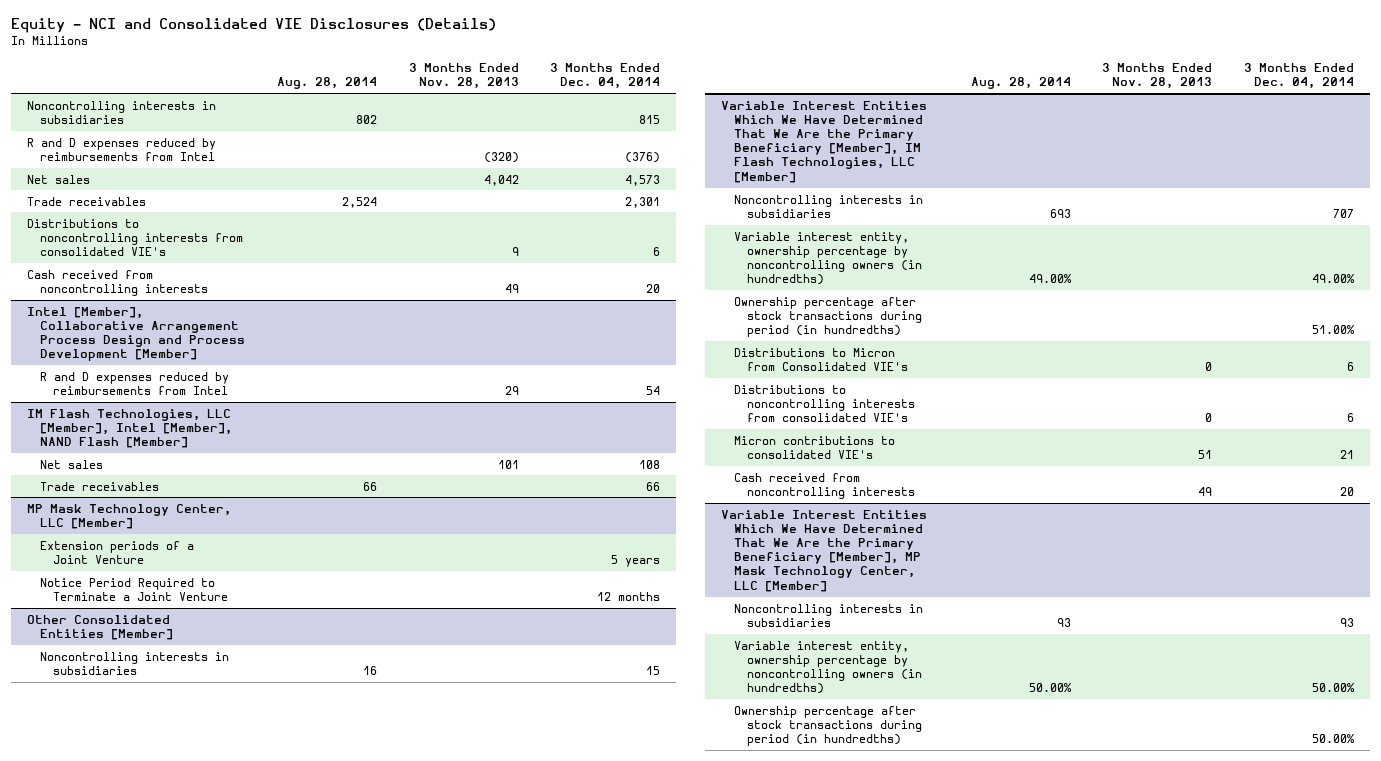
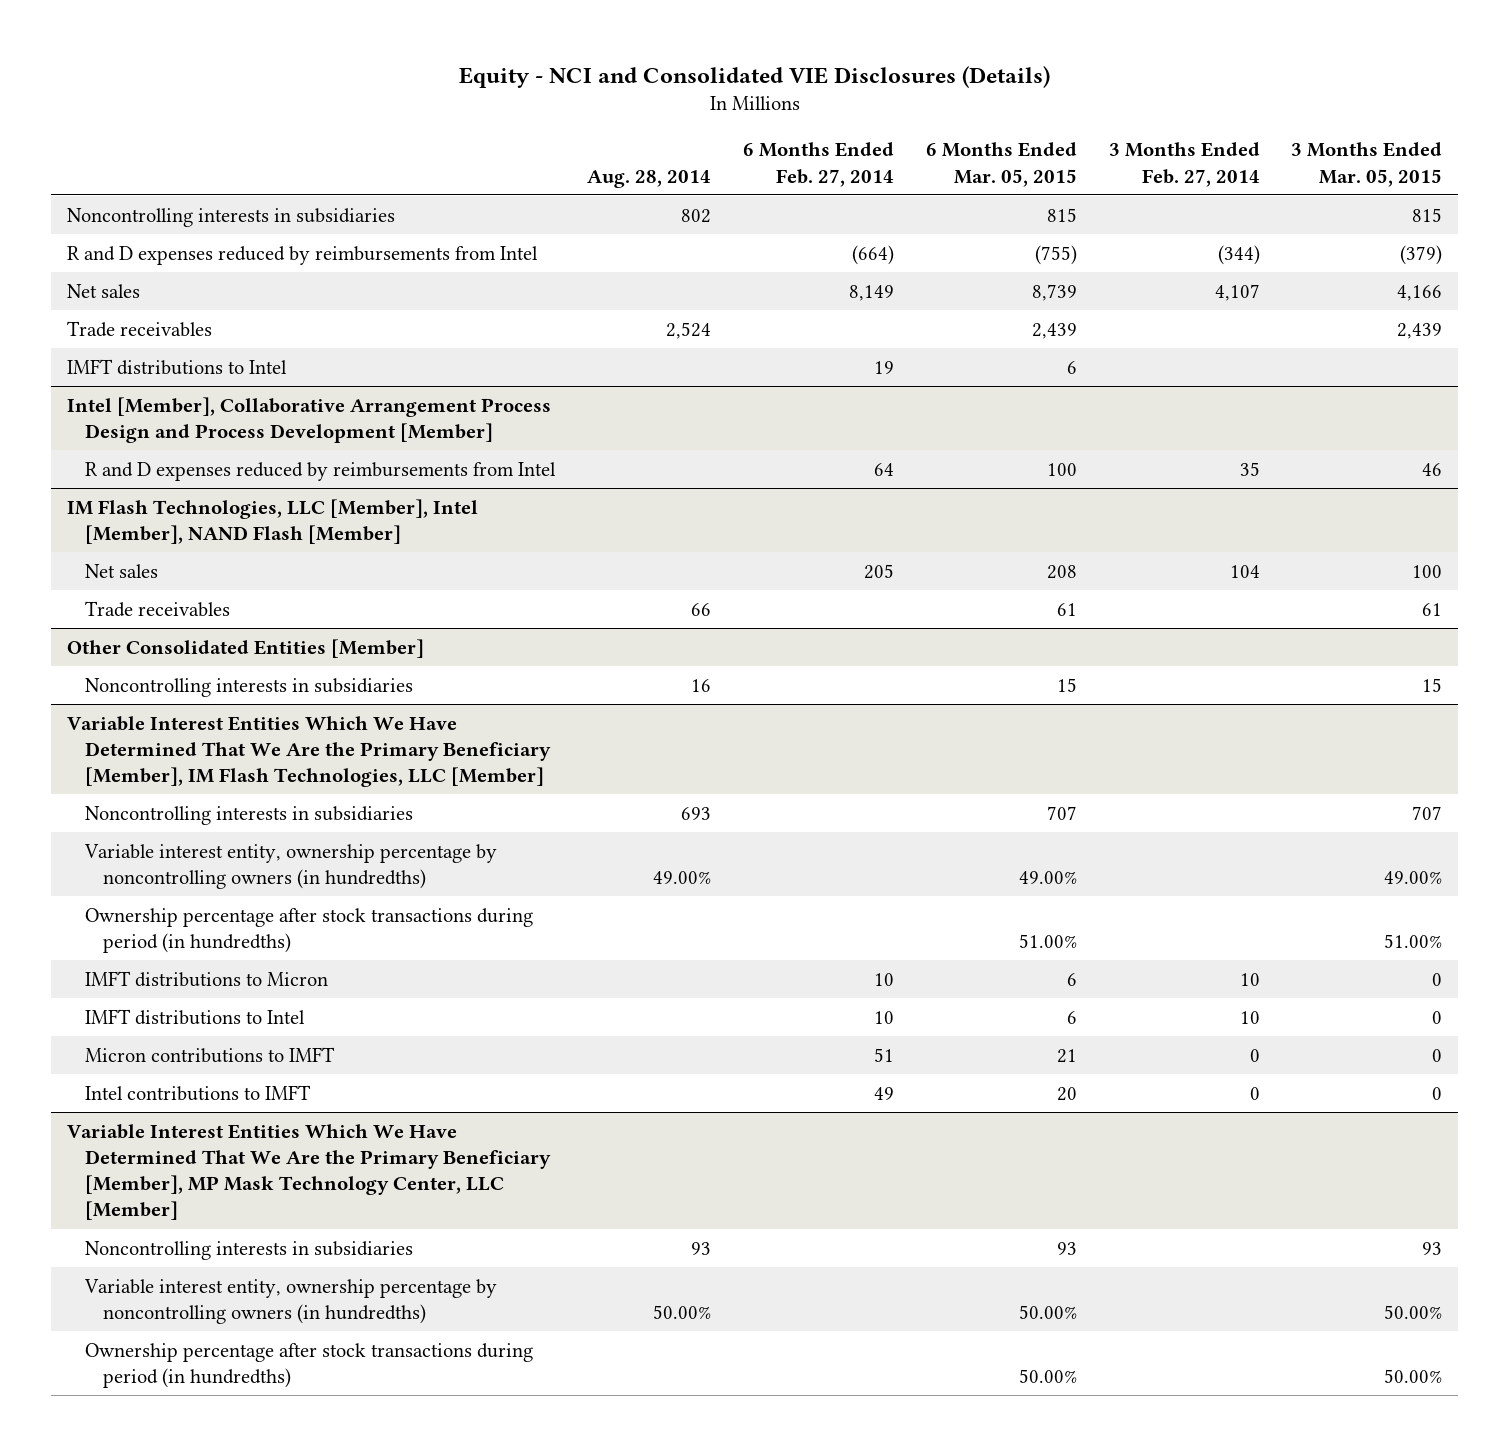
[408,63,519,90] 3 Months Ended Nov. 28, 2013 -> none
[550,63,661,90] 3 Months Ended Dec. 04, 2014 -> none
none -> [742,142,894,187] 6 Months Ended Feb. 27, 2014
none -> [925,142,1077,187] 6 Months Ended Mar. 05, 2015
none -> [1108,142,1260,187] 3 Months Ended Feb. 27, 2014
none -> [1291,142,1443,187] 3 Months Ended Mar. 05, 2015
[27,269,209,296] Cash received from noncontrolling interests -> none
[27,218,244,257] Distributions to noncontrolling interests from consolidated VIE's -> [67,358,288,375] IMFT distributions to Intel
[27,503,232,529] MP Mask Technology Center, LLC [Member] -> none
[40,540,195,564] Extension periods of a Joint Venture -> none
[40,577,228,601] Notice Period Required to Terminate a Joint Venture -> none
[733,347,908,371] Distributions to Micron from Consolidated VIE's -> [85,970,329,987] IMFT distributions to Micron
[733,384,915,423] Distributions to noncontrolling interests from consolidated VIE's -> [85,1008,306,1025] IMFT distributions to Intel
[733,435,895,459] Micron contributions to consolidated VIE's -> [85,1046,336,1063] Micron contributions to IMFT
[733,472,915,499] Cash received from noncontrolling interests -> [85,1084,312,1101] Intel contributions to IMFT

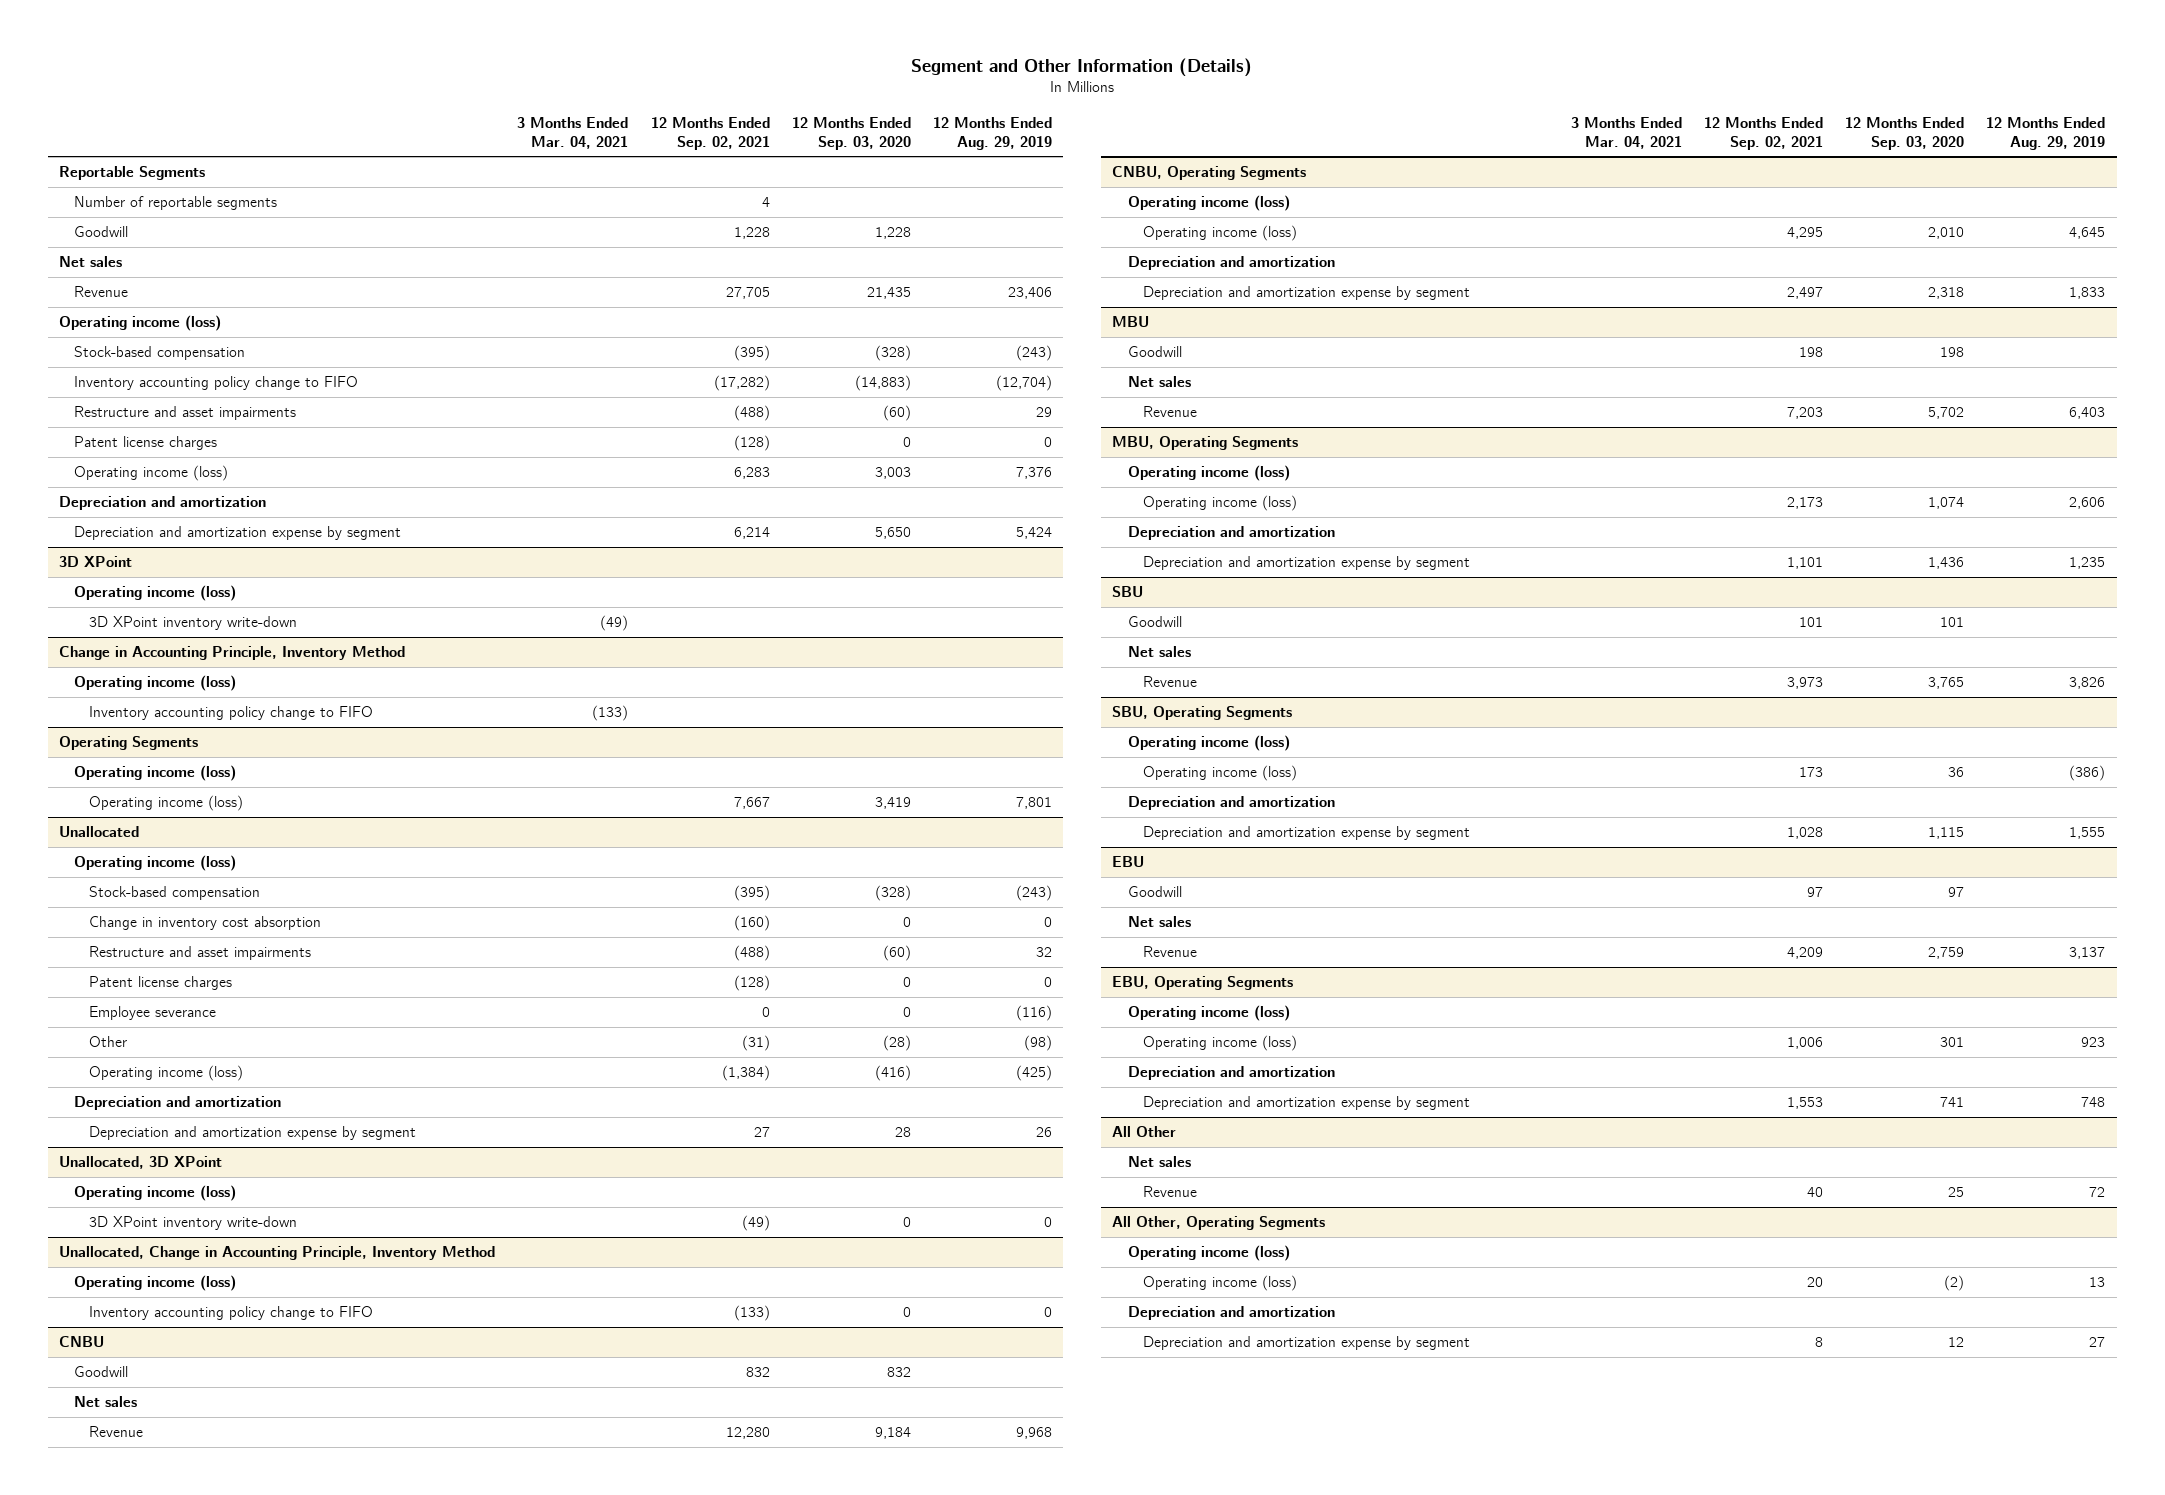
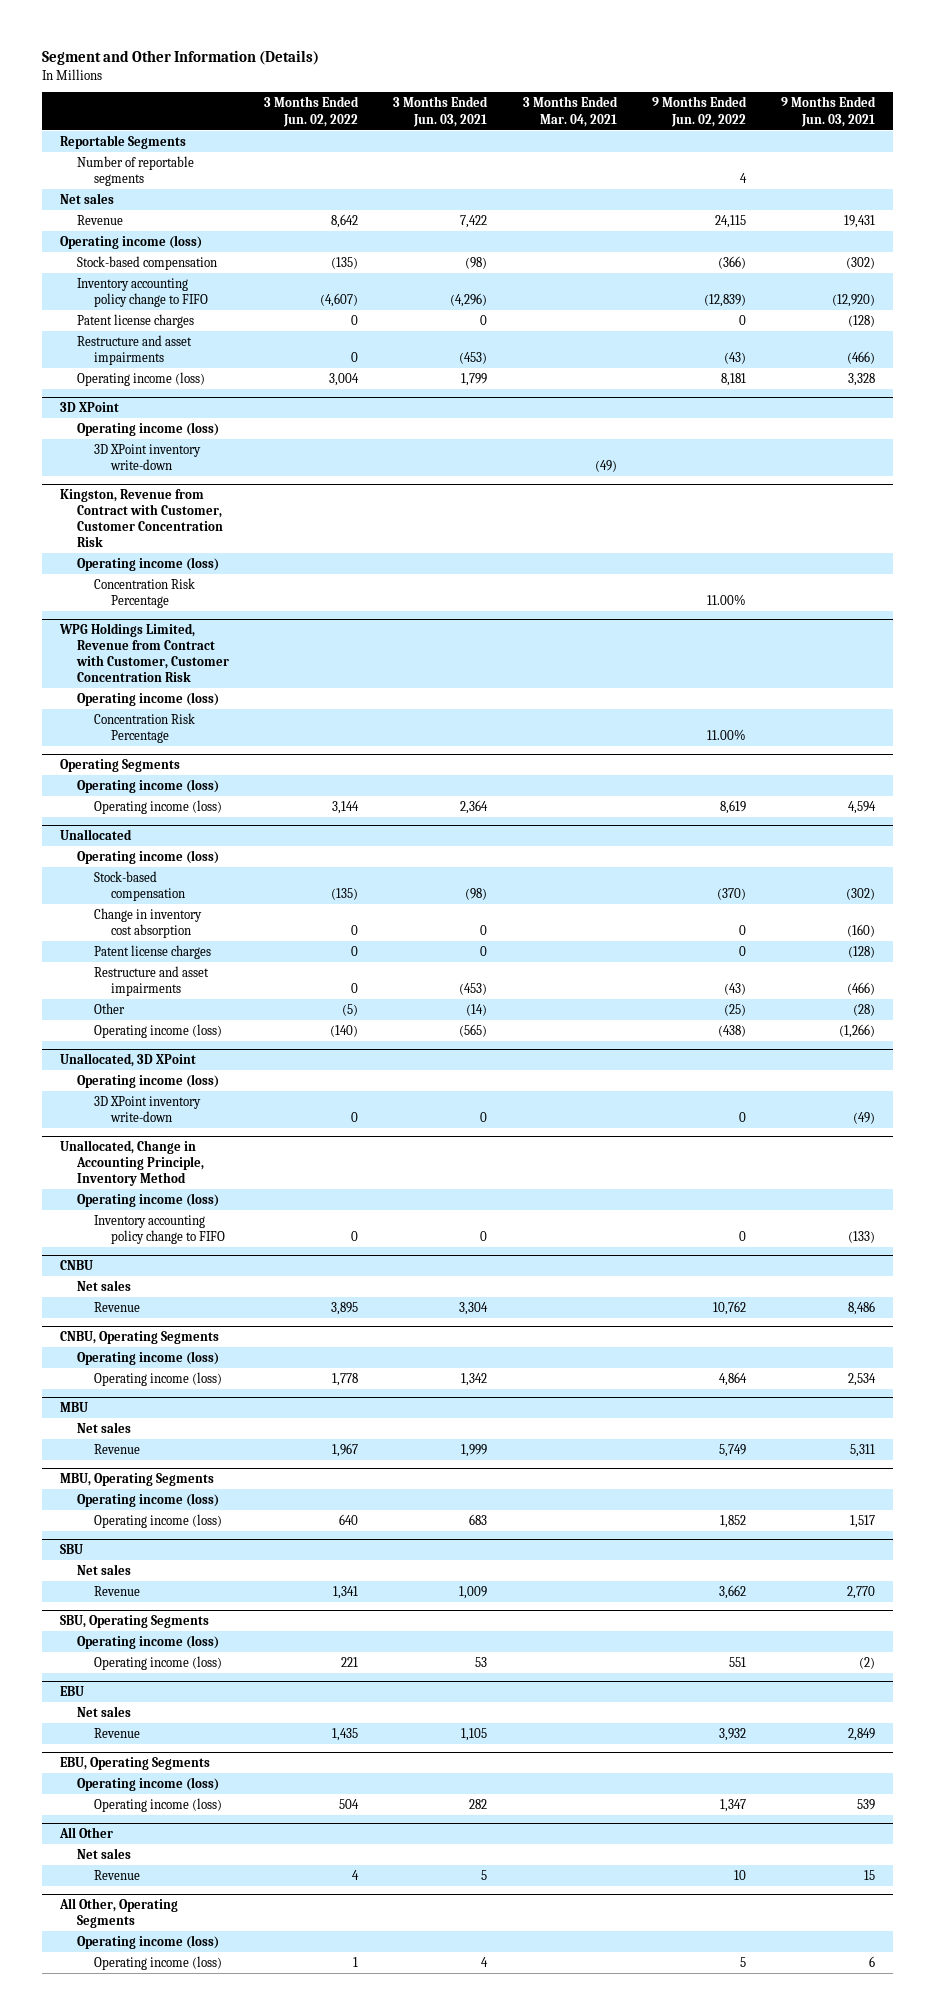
[650,116,770,150] 12 Months Ended Sep. 02, 2021 -> none
[791,116,911,150] 12 Months Ended Sep. 03, 2020 -> none
[933,116,1053,150] 12 Months Ended Aug. 29, 2019 -> none
none -> [263,96,359,127] 3 Months Ended Jun. 02, 2022
none -> [393,96,489,127] 3 Months Ended Jun. 03, 2021
none -> [652,96,748,127] 9 Months Ended Jun. 02, 2022
none -> [781,96,877,127] 9 Months Ended Jun. 03, 2021
[74,226,129,238] Goodwill -> none
[74,406,297,421] Restructure and asset impairments -> [76,334,192,366] Restructure and asset impairments
[59,496,267,511] Depreciation and amortization -> none
[74,526,402,541] Depreciation and amortization expense by segment -> none
[59,646,406,661] Change in Accounting Principle, Inventory Method -> none
[74,675,237,692] Operating income (loss) -> none
[89,706,374,721] Inventory accounting policy change to FIFO -> none
none -> [59,489,223,548] Kingston, Revenue from Contract with Customer, Customer Concentration Risk
none -> [76,556,219,571] Operating income (loss)
none -> [93,577,195,609] Concentration Risk Percentage
none -> [58,623,229,683] WPG Holdings Limited, Revenue from Contract with Customer, Customer Concentration Risk
none -> [76,691,219,706] Operating income (loss)
none -> [93,712,195,744] Concentration Risk Percentage
[89,1006,217,1021] Employee severance -> none
[89,946,312,961] Restructure and asset impairments -> [93,965,209,997] Restructure and asset impairments
[74,1096,282,1111] Depreciation and amortization -> none
[89,1126,417,1141] Depreciation and amortization expense by segment -> none
[74,1366,129,1378] Goodwill -> none
[1127,256,1335,271] Depreciation and amortization -> none
[1142,286,1470,301] Depreciation and amortization expense by segment -> none
[1127,346,1182,358] Goodwill -> none
[1127,526,1335,541] Depreciation and amortization -> none
[1142,556,1470,571] Depreciation and amortization expense by segment -> none
[1127,616,1182,628] Goodwill -> none
[1127,796,1335,811] Depreciation and amortization -> none
[1142,826,1470,841] Depreciation and amortization expense by segment -> none
[1127,886,1182,898] Goodwill -> none
[1127,1066,1335,1081] Depreciation and amortization -> none
[1142,1096,1470,1111] Depreciation and amortization expense by segment -> none
[1127,1306,1335,1321] Depreciation and amortization -> none
[1142,1336,1470,1351] Depreciation and amortization expense by segment -> none

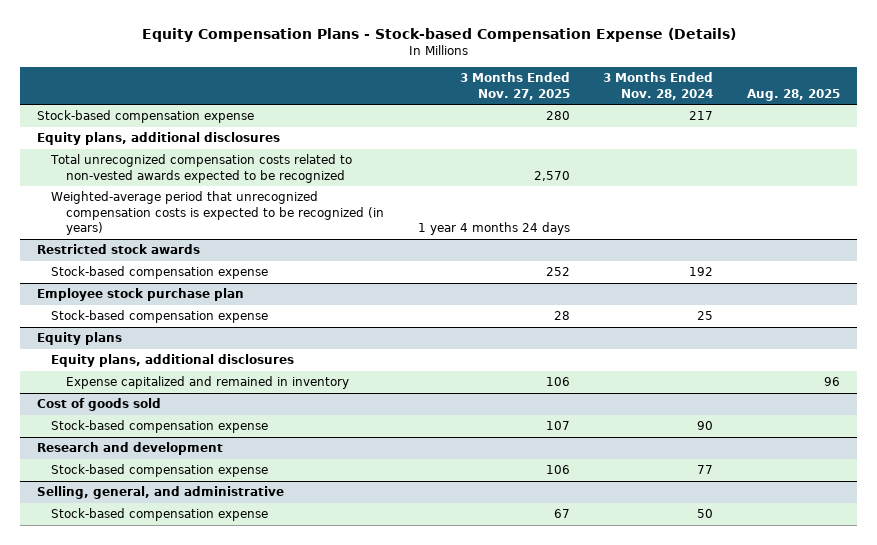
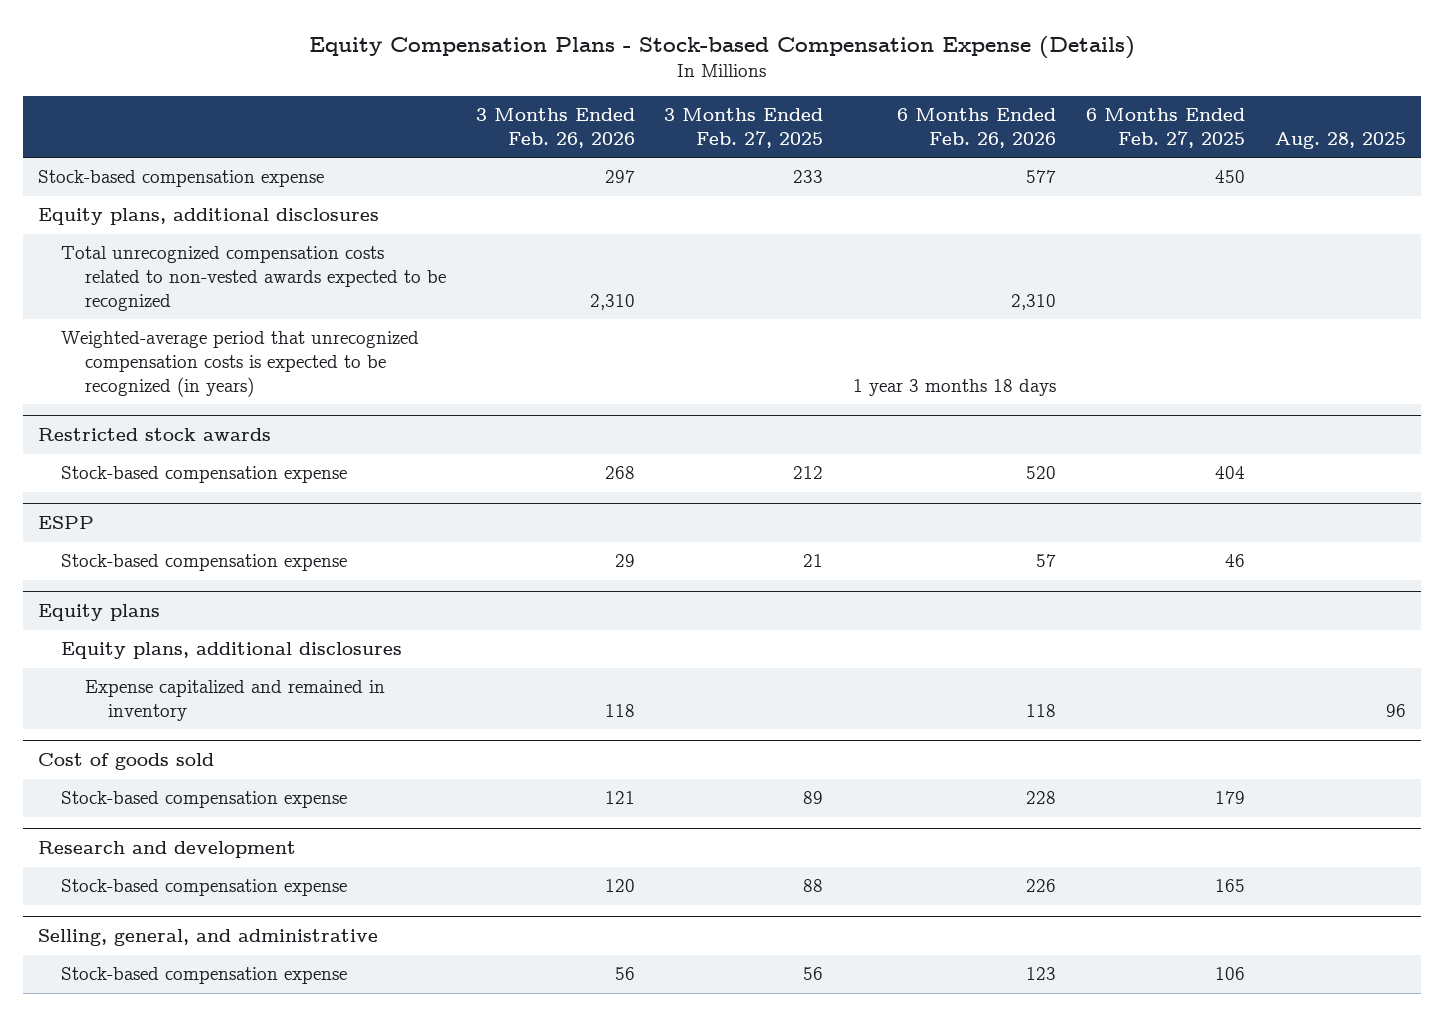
[459,72,570,100] 3 Months Ended Nov. 27, 2025 -> none
[603,72,714,100] 3 Months Ended Nov. 28, 2024 -> none
none -> [475,107,635,148] 3 Months Ended Feb. 26, 2026
none -> [664,107,824,148] 3 Months Ended Feb. 27, 2025
none -> [897,107,1057,148] 6 Months Ended Feb. 26, 2026
none -> [1086,107,1246,148] 6 Months Ended Feb. 27, 2025
[37,288,245,302] Employee stock purchase plan -> [37,516,94,530] ESPP

